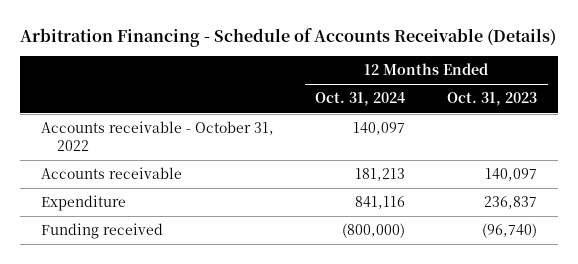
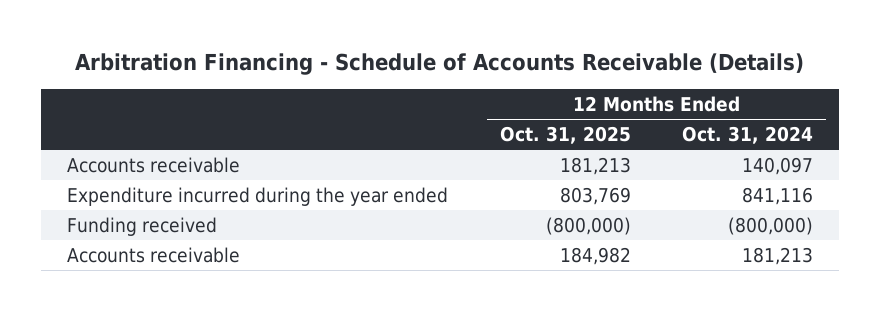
[447,92,538,107] Oct. 31, 2023 -> none
none -> [499,125,631,144] Oct. 31, 2025
[40,121,274,152] Accounts receivable - October 31, 2022 -> [67,156,241,173] Accounts receivable
[40,195,126,212] Expenditure -> [67,186,449,206] Expenditure incurred during the year ended
[40,167,182,180] Accounts receivable -> [67,246,241,263] Accounts receivable

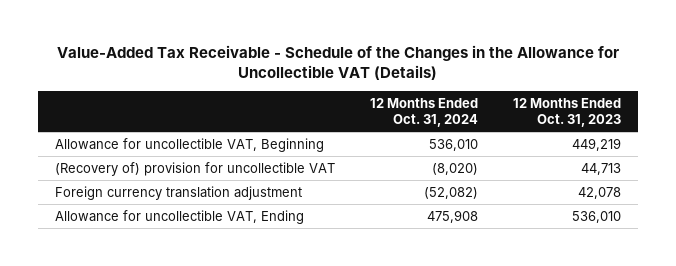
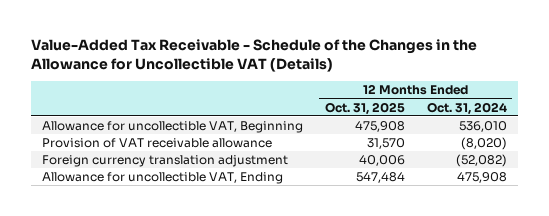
[512,97,621,127] 12 Months Ended Oct. 31, 2023 -> none
none -> [324,101,405,115] Oct. 31, 2025
[55,161,336,176] (Recovery of) provision for uncollectible VAT -> none
none -> [42,138,273,149] Provision of VAT receivable allowance

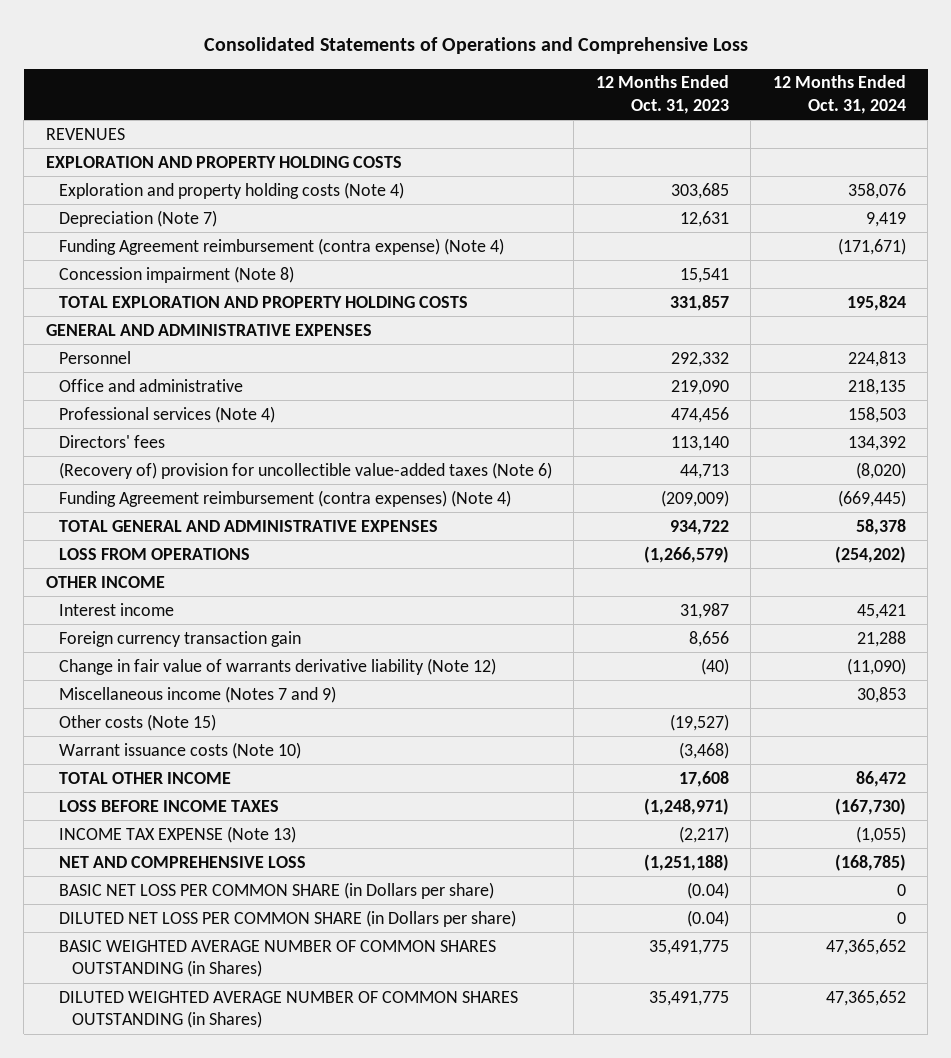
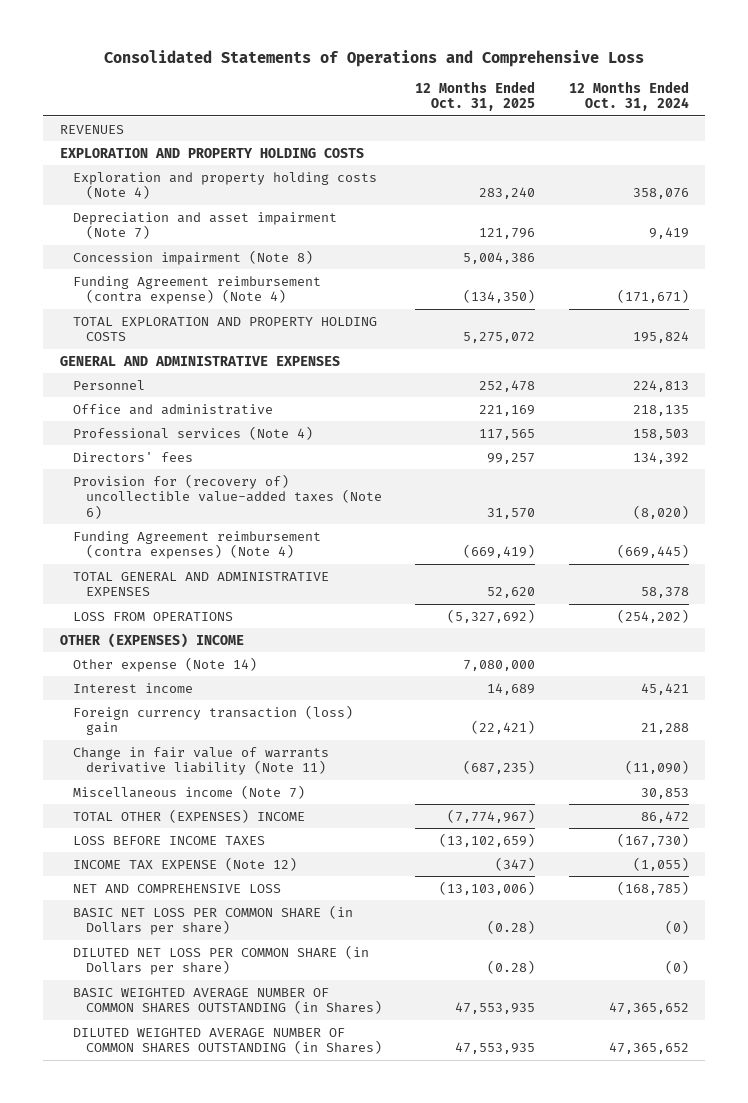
[595,75,729,114] 12 Months Ended Oct. 31, 2023 -> none
none -> [415,80,536,112] 12 Months Ended Oct. 31, 2025
[58,209,217,227] Depreciation (Note 7) -> [72,211,337,240] Depreciation and asset impairment (Note 7)
[58,237,504,255] Funding Agreement reimbursement (contra expense) (Note 4) -> [72,275,321,305] Funding Agreement reimbursement (contra expense) (Note 4)
[58,461,552,479] (Recovery of) provision for uncollectible value-added taxes (Note 6) -> [72,473,382,519] Provision for (recovery of) uncollectible value-added taxes (Note 6)
[45,575,165,588] OTHER INCOME -> [59,632,244,648] OTHER (EXPENSES) INCOME
none -> [72,656,257,672] Other expense (Note 14)
[58,713,216,731] Other costs (Note 15) -> none
[58,741,301,759] Warrant issuance costs (Note 10) -> none
[58,630,301,647] Foreign currency transaction gain -> [72,704,353,736] Foreign currency transaction (loss) gain
[58,657,496,675] Change in fair value of warrants derivative liability (Note 12) -> [72,746,329,776] Change in fair value of warrants derivative liability (Note 11)
[58,685,336,703] Miscellaneous income (Notes 7 and 9) -> [72,784,305,799] Miscellaneous income (Note 7)
[58,771,231,784] TOTAL OTHER INCOME -> [72,808,305,823] TOTAL OTHER (EXPENSES) INCOME
[58,825,296,843] INCOME TAX EXPENSE (Note 13) -> [72,856,297,871] INCOME TAX EXPENSE (Note 12)
[896,883,906,896] 0 -> [664,920,689,935] (0)
[896,911,906,924] 0 -> [664,960,689,975] (0)

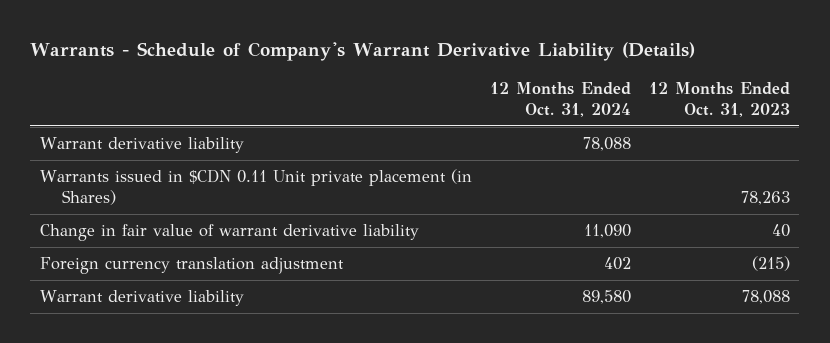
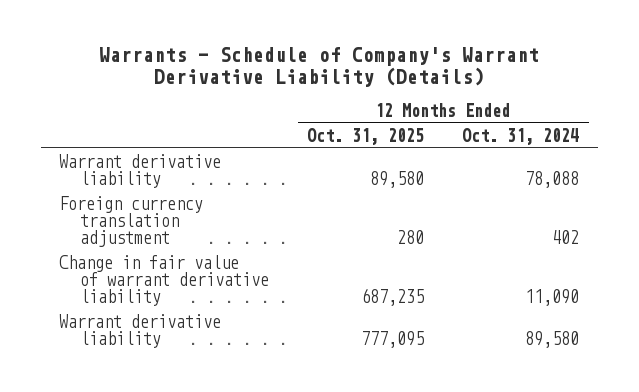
[649,82,791,118] 12 Months Ended Oct. 31, 2023 -> none
none -> [307,127,425,145] Oct. 31, 2025
[39,169,472,205] Warrants issued in $CDN 0.11 Unit private placement (in Shares) -> none
[39,224,419,242] Change in fair value of warrant derivative liability -> [59,254,270,307] Change in fair value of warrant derivative liability

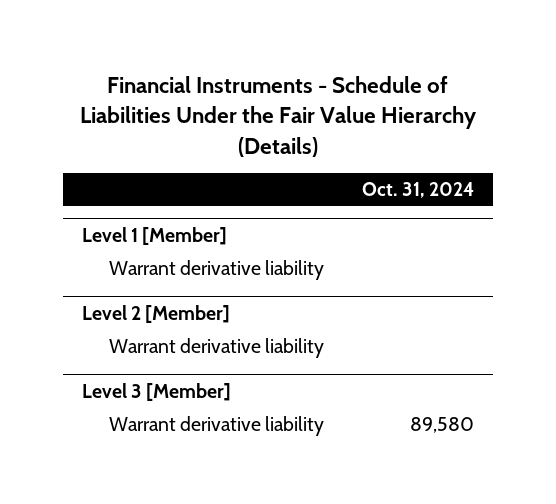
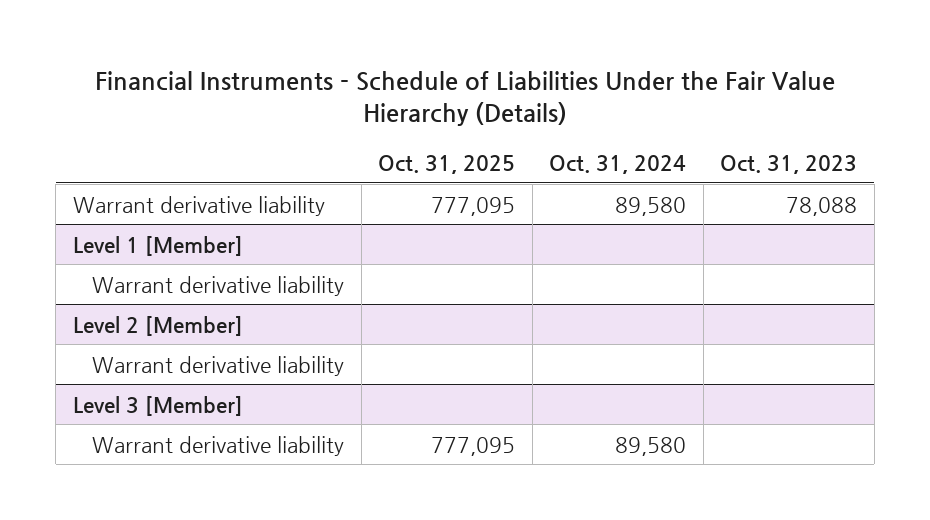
none -> [378,154,516,174] Oct. 31, 2025
none -> [720,154,858,174] Oct. 31, 2023
none -> [72,195,325,216] Warrant derivative liability

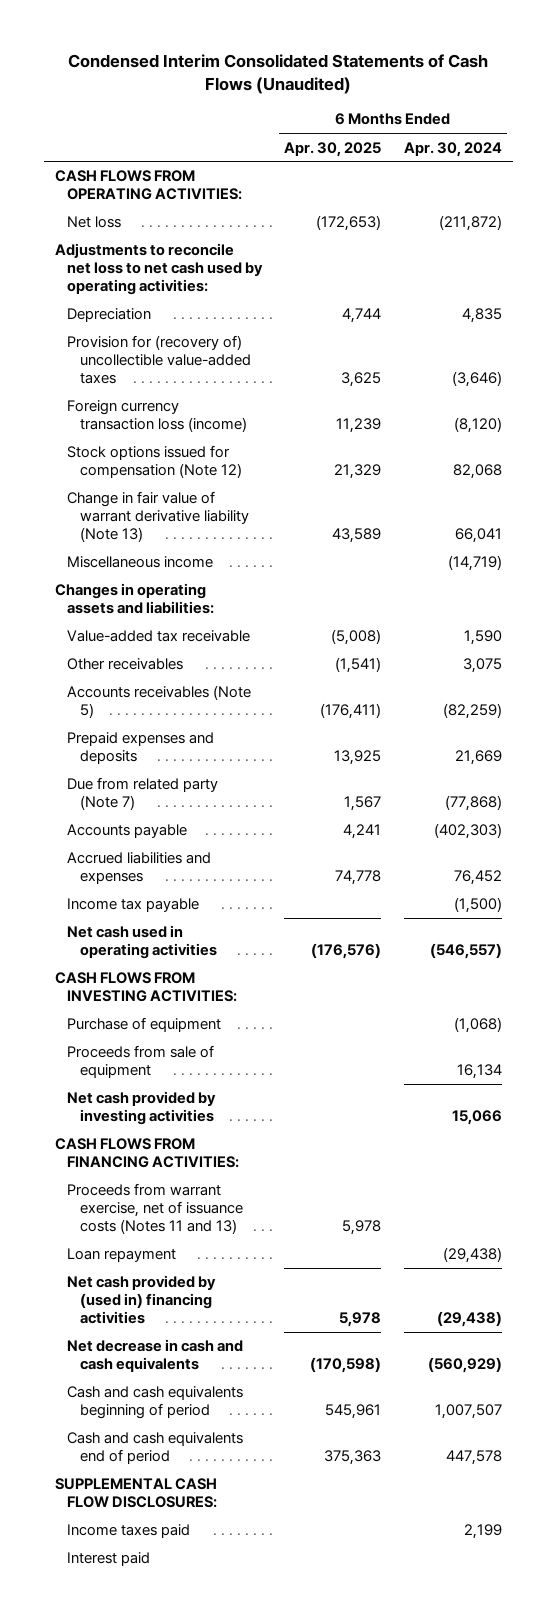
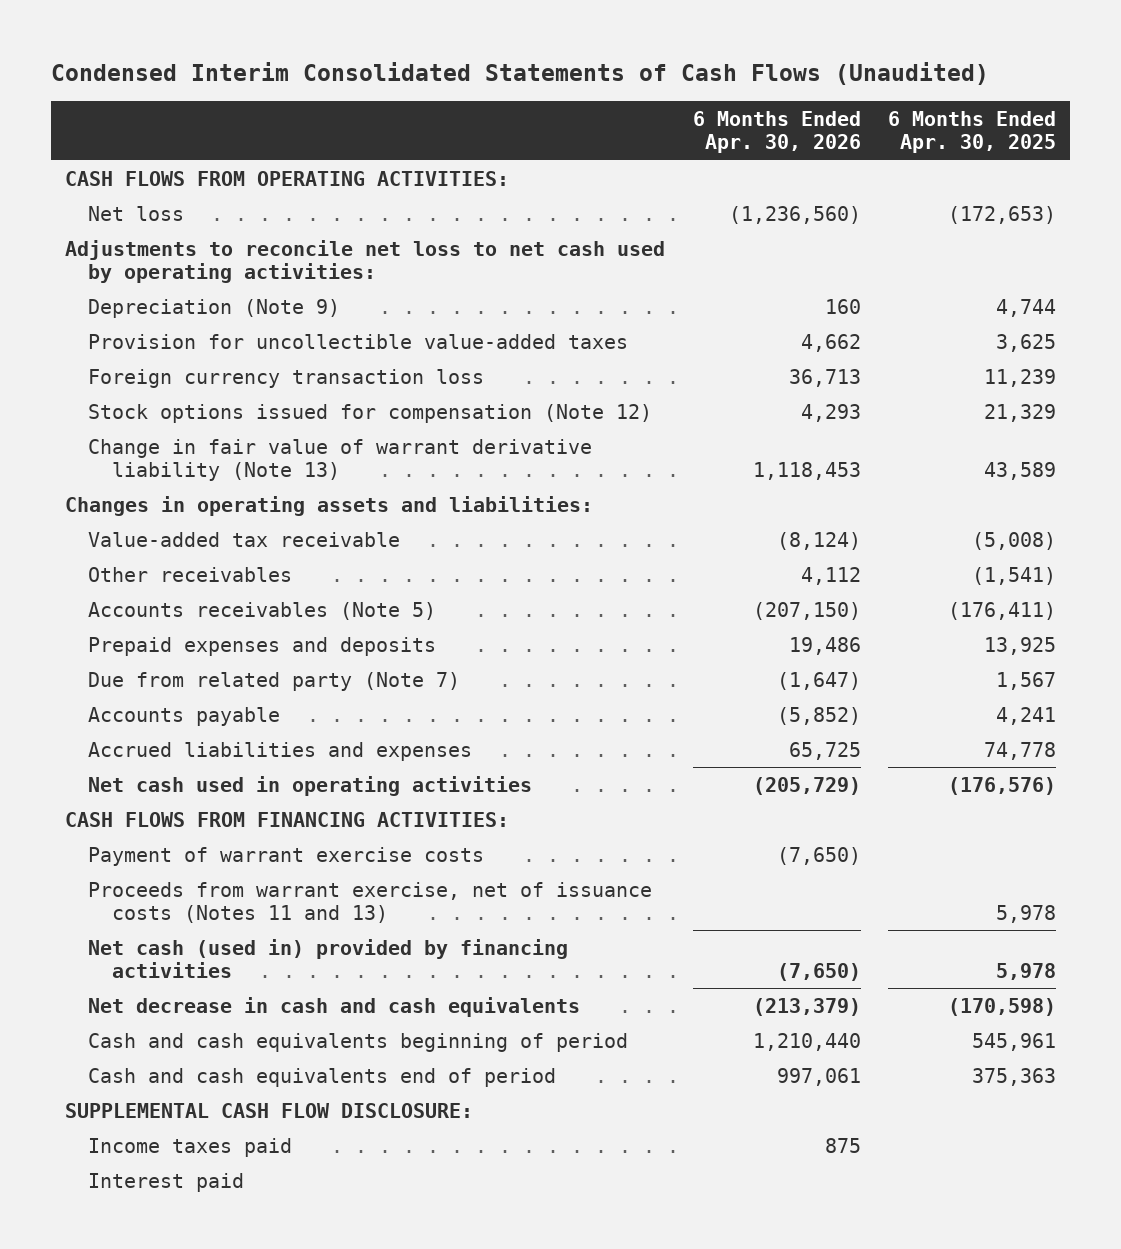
[403,141,502,157] Apr. 30, 2024 -> none
none -> [692,110,861,154] 6 Months Ended Apr. 30, 2026
[67,308,152,323] Depreciation -> [88,298,341,318] Depreciation (Note 9)
[67,335,251,384] Provision for (recovery of) uncollectible value-added taxes -> [88,333,629,349] Provision for uncollectible value-added taxes
[67,400,247,433] Foreign currency transaction loss (income) -> [88,368,485,388] Foreign currency transaction loss
[67,556,214,569] Miscellaneous income -> none
[67,898,200,913] Income tax payable -> none
[54,972,238,1003] CASH FLOWS FROM INVESTING ACTIVITIES: -> none
[67,1017,222,1033] Purchase of equipment -> none
[67,1045,215,1079] Proceeds from sale of equipment -> none
[67,1091,217,1126] Net cash provided by investing activities -> none
none -> [88,846,485,866] Payment of warrant exercise costs
[67,1248,177,1263] Loan repayment -> none
[67,1275,217,1324] Net cash provided by (used in) financing activities -> [88,938,569,979] Net cash (used in) provided by financing activities
[54,1478,218,1509] SUPPLEMENTAL CASH FLOW DISCLOSURES: -> [64,1102,473,1118] SUPPLEMENTAL CASH FLOW DISCLOSURE:

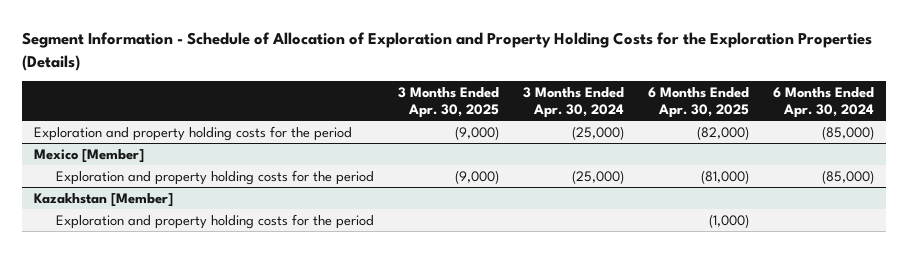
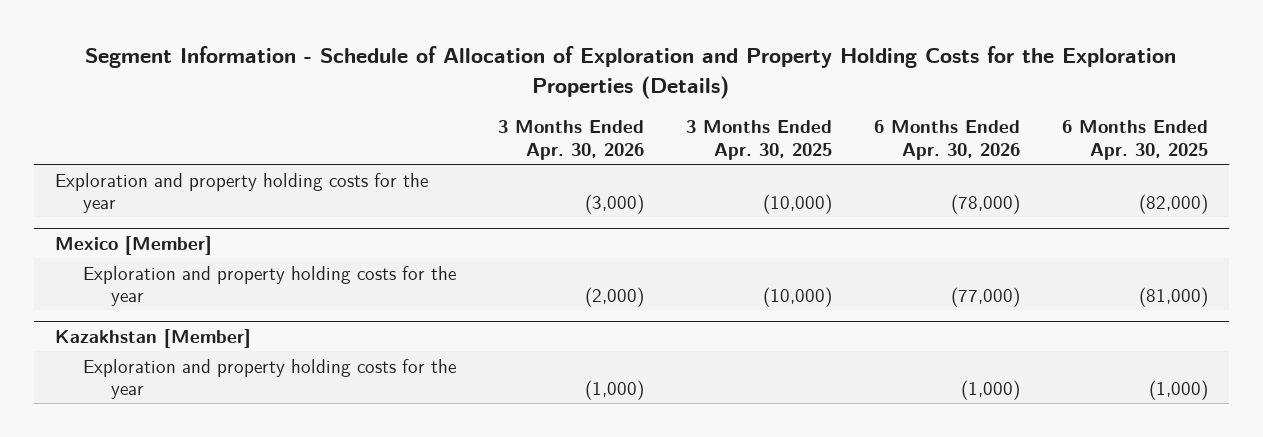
[522,86,624,119] 3 Months Ended Apr. 30, 2024 -> none
[772,86,874,119] 6 Months Ended Apr. 30, 2024 -> none
none -> [498,120,645,161] 3 Months Ended Apr. 30, 2026
none -> [874,120,1021,161] 6 Months Ended Apr. 30, 2026
[33,125,352,141] Exploration and property holding costs for the period -> [54,172,428,214] Exploration and property holding costs for the year
[454,125,499,140] (9,000) -> [763,194,833,215] (10,000)
[55,169,374,185] Exploration and property holding costs for the period -> [82,265,456,307] Exploration and property holding costs for the year
[454,169,499,184] (9,000) -> [763,287,833,308] (10,000)
[55,213,374,229] Exploration and property holding costs for the period -> [82,358,456,400] Exploration and property holding costs for the year

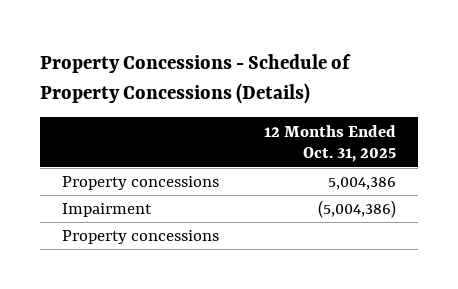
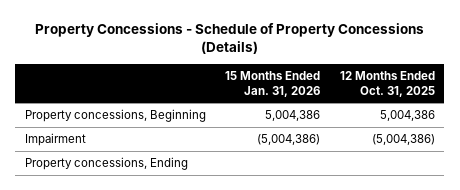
none -> [225,70,321,97] 15 Months Ended Jan. 31, 2026
[62,176,220,191] Property concessions -> [24,109,206,123] Property concessions, Beginning
[62,230,220,245] Property concessions -> [24,157,188,171] Property concessions, Ending

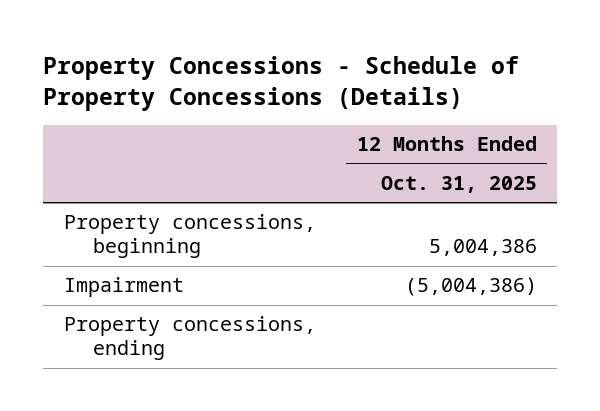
[225,70,321,97] 15 Months Ended Jan. 31, 2026 -> none
[24,109,206,123] Property concessions, Beginning -> [63,214,316,259] Property concessions, beginning
[24,157,188,171] Property concessions, Ending -> [63,316,316,361] Property concessions, ending

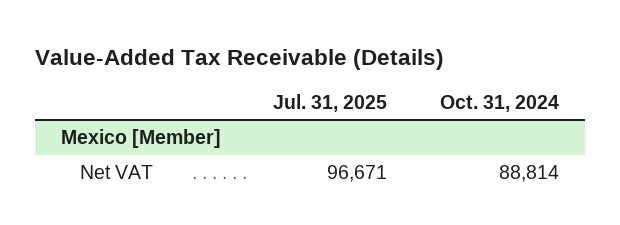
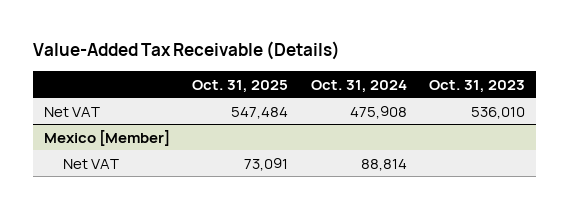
[273,93,388,112] Jul. 31, 2025 -> none
none -> [192,79,289,93] Oct. 31, 2025
none -> [428,79,525,93] Oct. 31, 2023
none -> [44,106,101,117] Net VAT

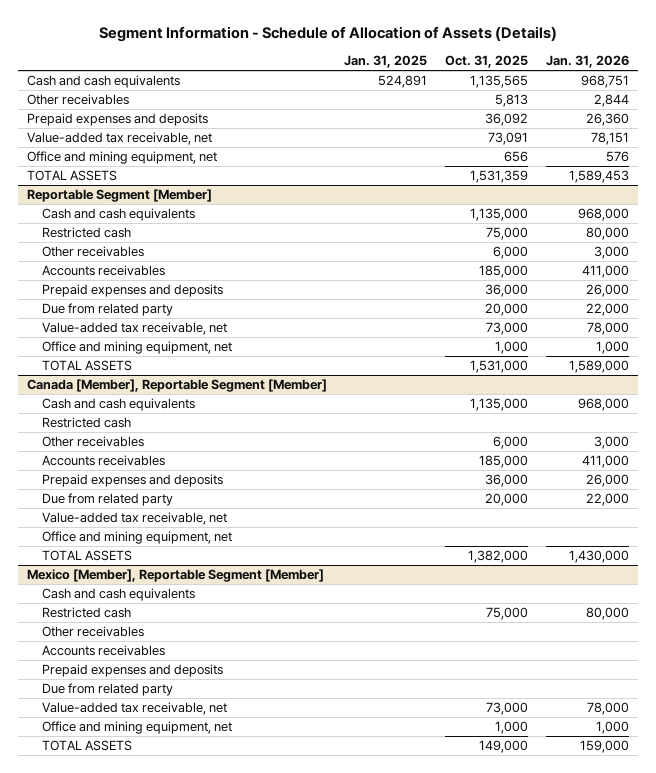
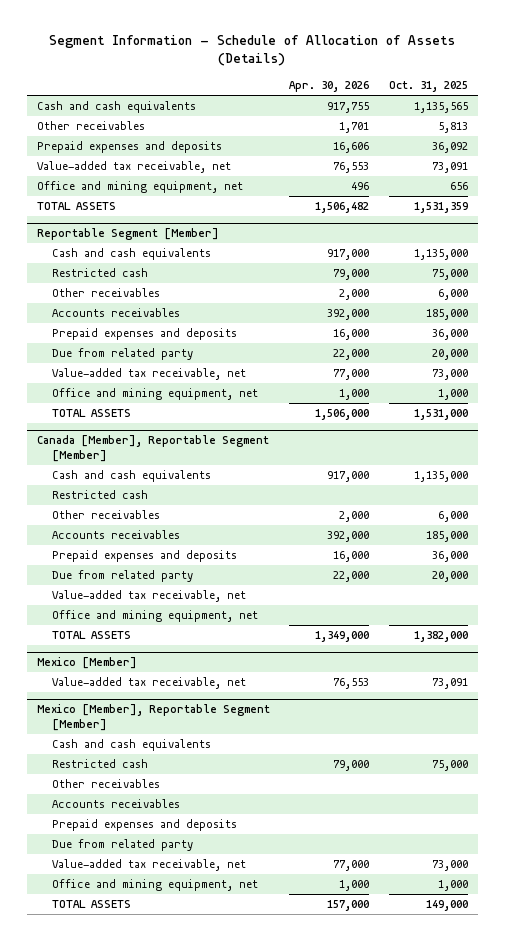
[344,55,428,69] Jan. 31, 2025 -> none
[546,55,630,69] Jan. 31, 2026 -> none
none -> [289,81,370,93] Apr. 30, 2026
none -> [36,657,137,670] Mexico [Member]
none -> [51,677,246,690] Value-added tax receivable, net

